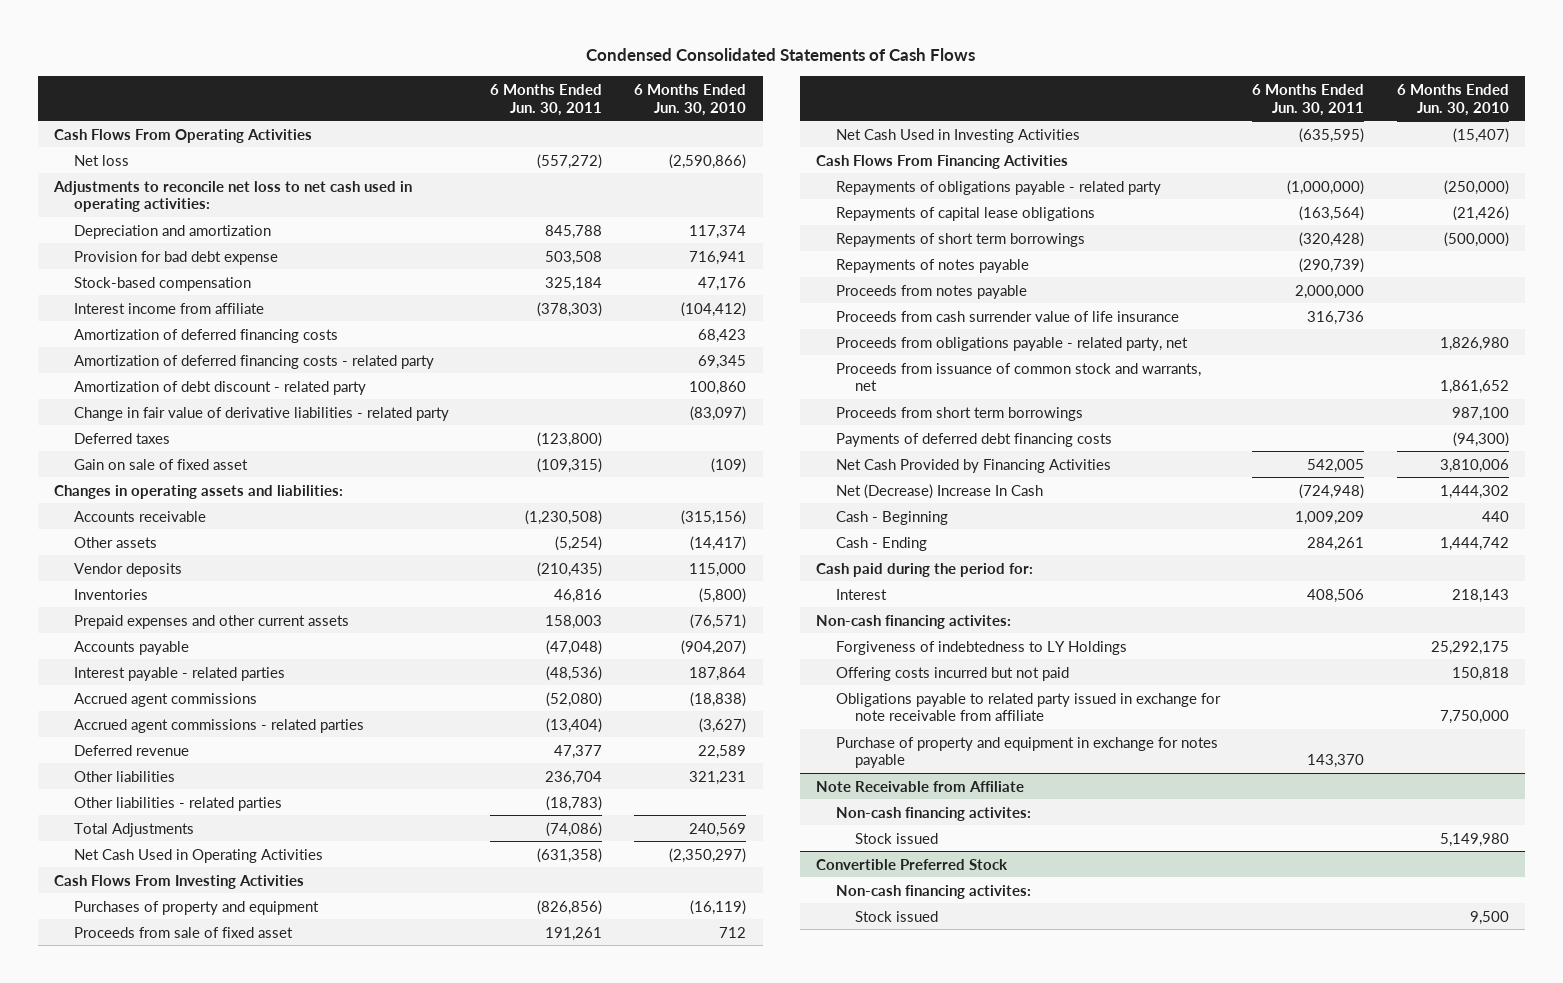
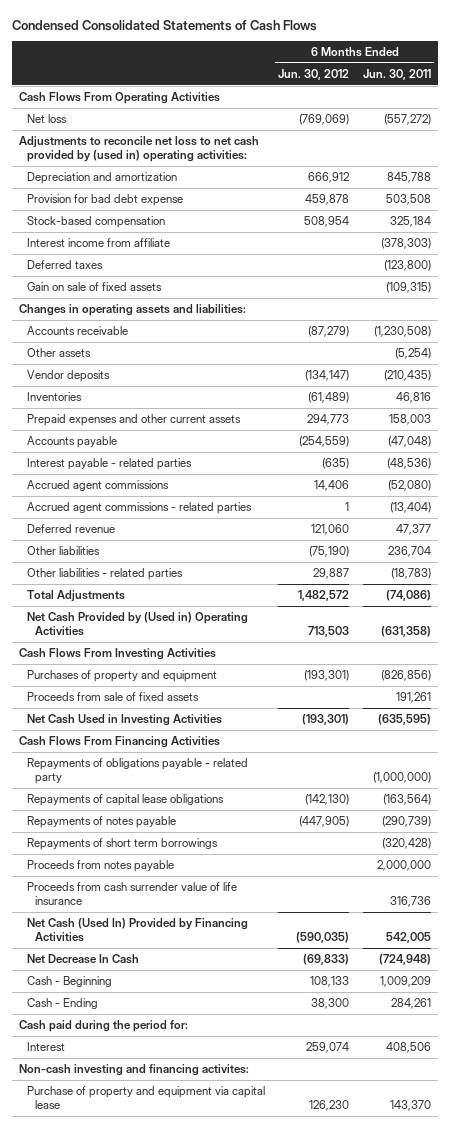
[634,83,747,116] 6 Months Ended Jun. 30, 2010 -> none
none -> [278,69,350,81] Jun. 30, 2012
[53,180,413,213] Adjustments to reconcile net loss to net cash used in operating activities: -> [18,136,259,163] Adjustments to reconcile net loss to net cash provided by (used in) operating activities:
[73,328,338,343] Amortization of deferred financing costs -> none
[73,354,434,369] Amortization of deferred financing costs - related party -> none
[73,380,366,395] Amortization of debt discount - related party -> none
[73,406,449,421] Change in fair value of derivative liabilities - related party -> none
[73,458,248,470] Gain on sale of fixed asset -> [26,282,162,292] Gain on sale of fixed assets
[73,848,323,863] Net Cash Used in Operating Activities -> [26,612,248,637] Net Cash Provided by (Used in) Operating Activities
[73,926,293,938] Proceeds from sale of fixed asset -> [26,692,199,702] Proceeds from sale of fixed assets
[835,232,1085,247] Repayments of short term borrowings -> [26,838,218,851] Repayments of short term borrowings
[835,336,1188,351] Proceeds from obligations payable - related party, net -> none
[835,362,1201,392] Proceeds from issuance of common stock and warrants, net -> none
[835,406,1083,421] Proceeds from short term borrowings -> none
[835,432,1112,447] Payments of deferred debt financing costs -> none
[835,458,1111,473] Net Cash Provided by Financing Activities -> [26,918,248,943] Net Cash (Used In) Provided by Financing Activities
[835,483,1043,499] Net (Decrease) Increase In Cash -> [26,954,139,965] Net Decrease In Cash
[835,640,1127,655] Forgiveness of indebtedness to LY Holdings -> none
[835,666,1069,681] Offering costs incurred but not paid -> none
[835,692,1221,722] Obligations payable to related party issued in exchange for note receivable from affiliate -> none
[816,780,1025,792] Note Receivable from Affiliate -> none
[835,806,1031,821] Non-cash financing activites: -> none
[855,832,939,844] Stock issued -> none
[816,858,1009,870] Convertible Preferred Stock -> none
[835,884,1031,899] Non-cash financing activites: -> none
[855,910,939,922] Stock issued -> none
[816,614,1012,629] Non-cash financing activites: -> [18,1064,249,1077] Non-cash investing and financing activites:
[835,736,1218,769] Purchase of property and equipment in exchange for notes payable -> [26,1086,265,1110] Purchase of property and equipment via capital lease

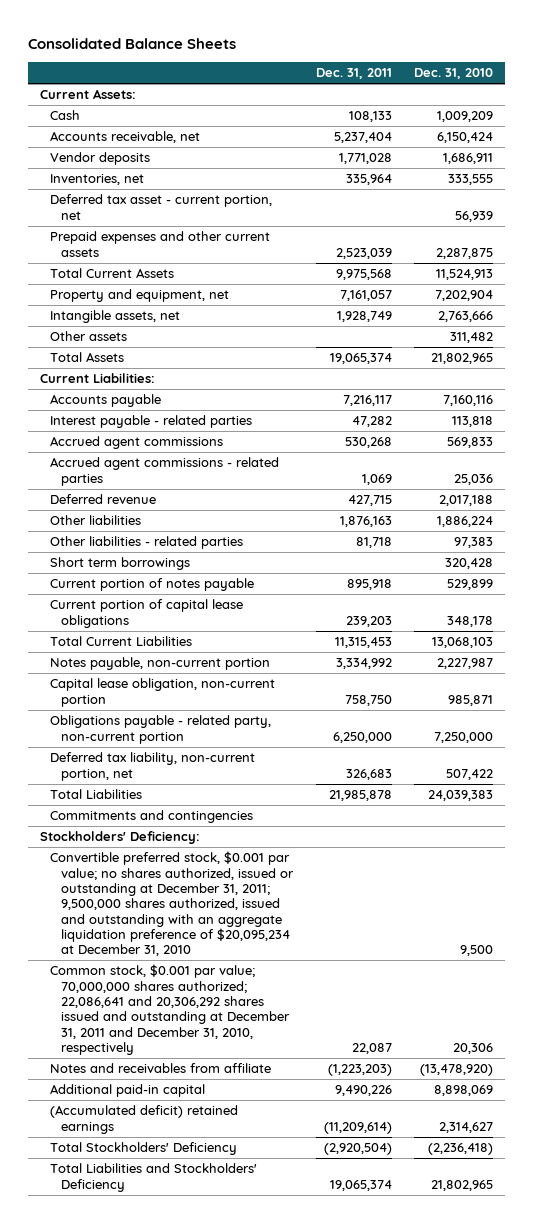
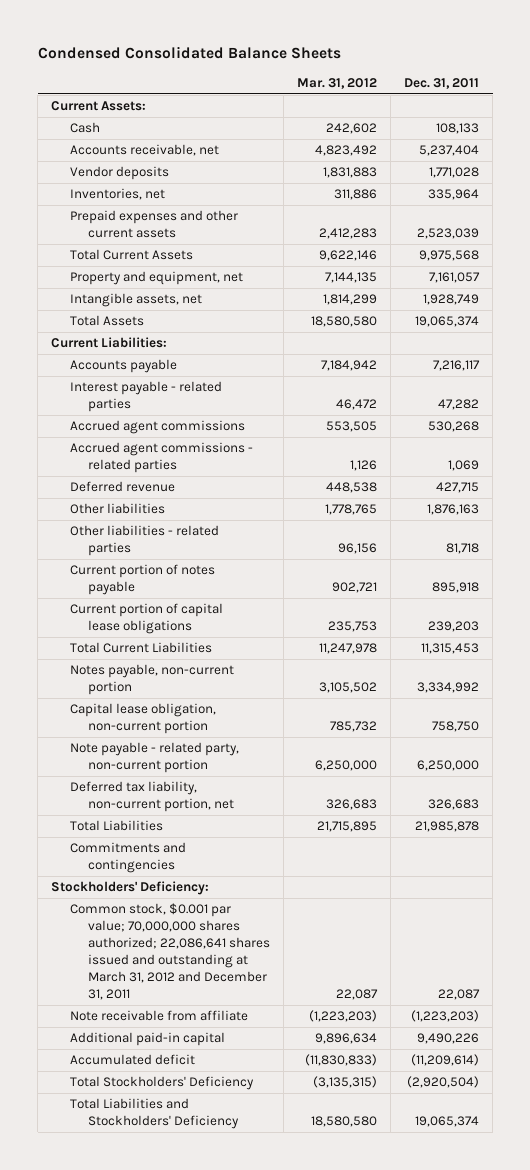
[28,37,237,49] Consolidated Balance Sheets -> [37,46,341,60] Condensed Consolidated Balance Sheets
[414,68,494,80] Dec. 31, 2010 -> none
none -> [297,77,378,89] Mar. 31, 2012
[50,194,273,220] Deferred tax asset - current portion, net -> none
[50,331,128,342] Other assets -> none
[50,557,191,571] Short term borrowings -> none
[50,715,272,744] Obligations payable - related party, non-current portion -> [69,742,239,774] Note payable - related party, non-current portion
[50,851,295,957] Convertible preferred stock, $0.001 par value; no shares authorized, issued or outstanding at December 31, 2011; 9,500,000 shares authorized, issued and outstanding with an aggregate liquidation preference of $20,095,234 at December 31, 2010 -> none
[50,964,291,1056] Common stock, $0.001 par value; 70,000,000 shares authorized; 22,086,641 and 20,306,292 shares issued and outstanding at December 31, 2011 and December 31, 2010, respectively -> [69,903,270,1000] Common stock, $0.001 par value; 70,000,000 shares authorized; 22,086,641 shares issued and outstanding at March 31, 2012 and December 31, 2011
[50,1063,272,1074] Notes and receivables from affiliate -> [69,1010,248,1022] Note receivable from affiliate
[50,1105,239,1134] (Accumulated deficit) retained earnings -> [69,1054,195,1066] Accumulated deficit

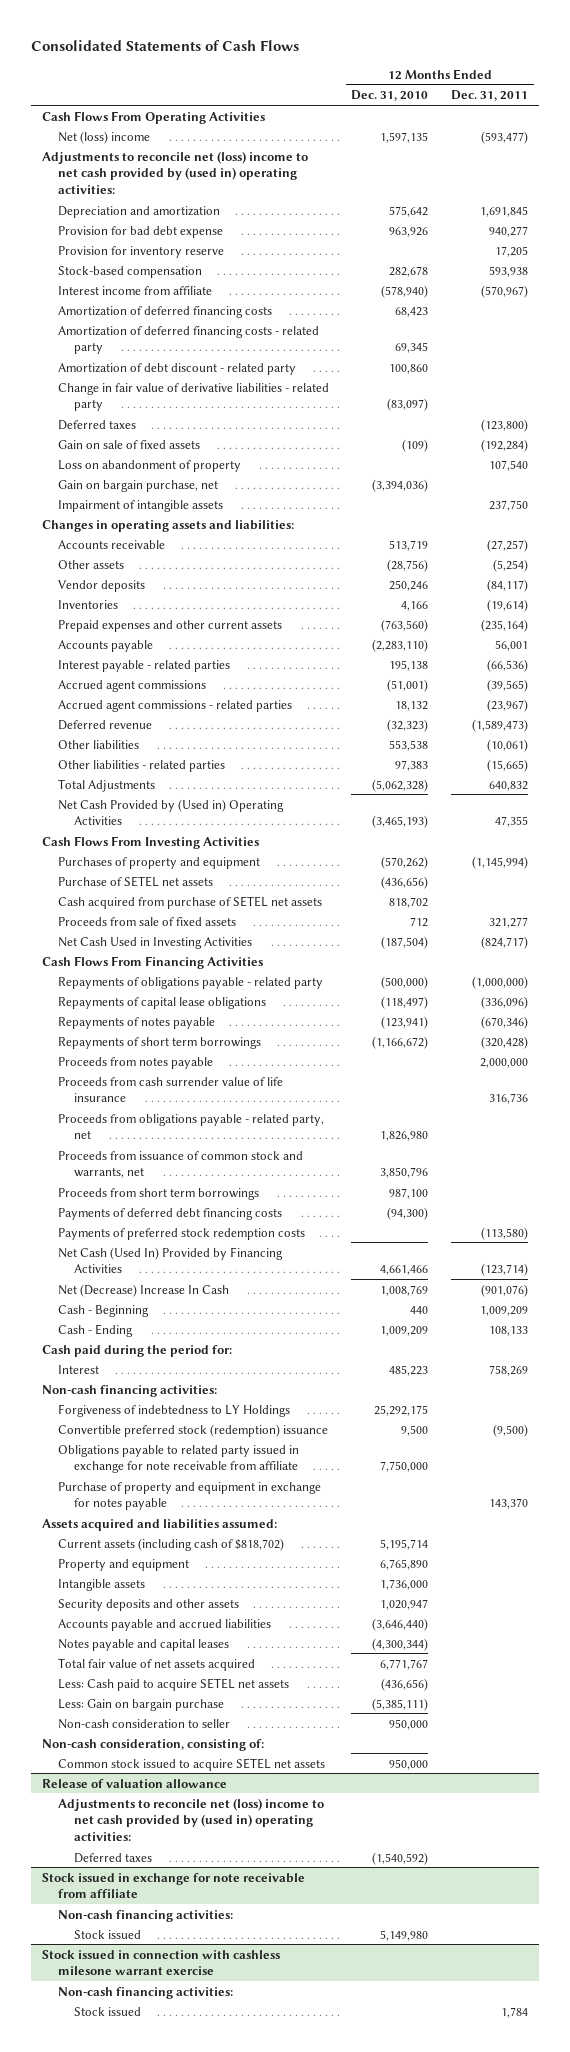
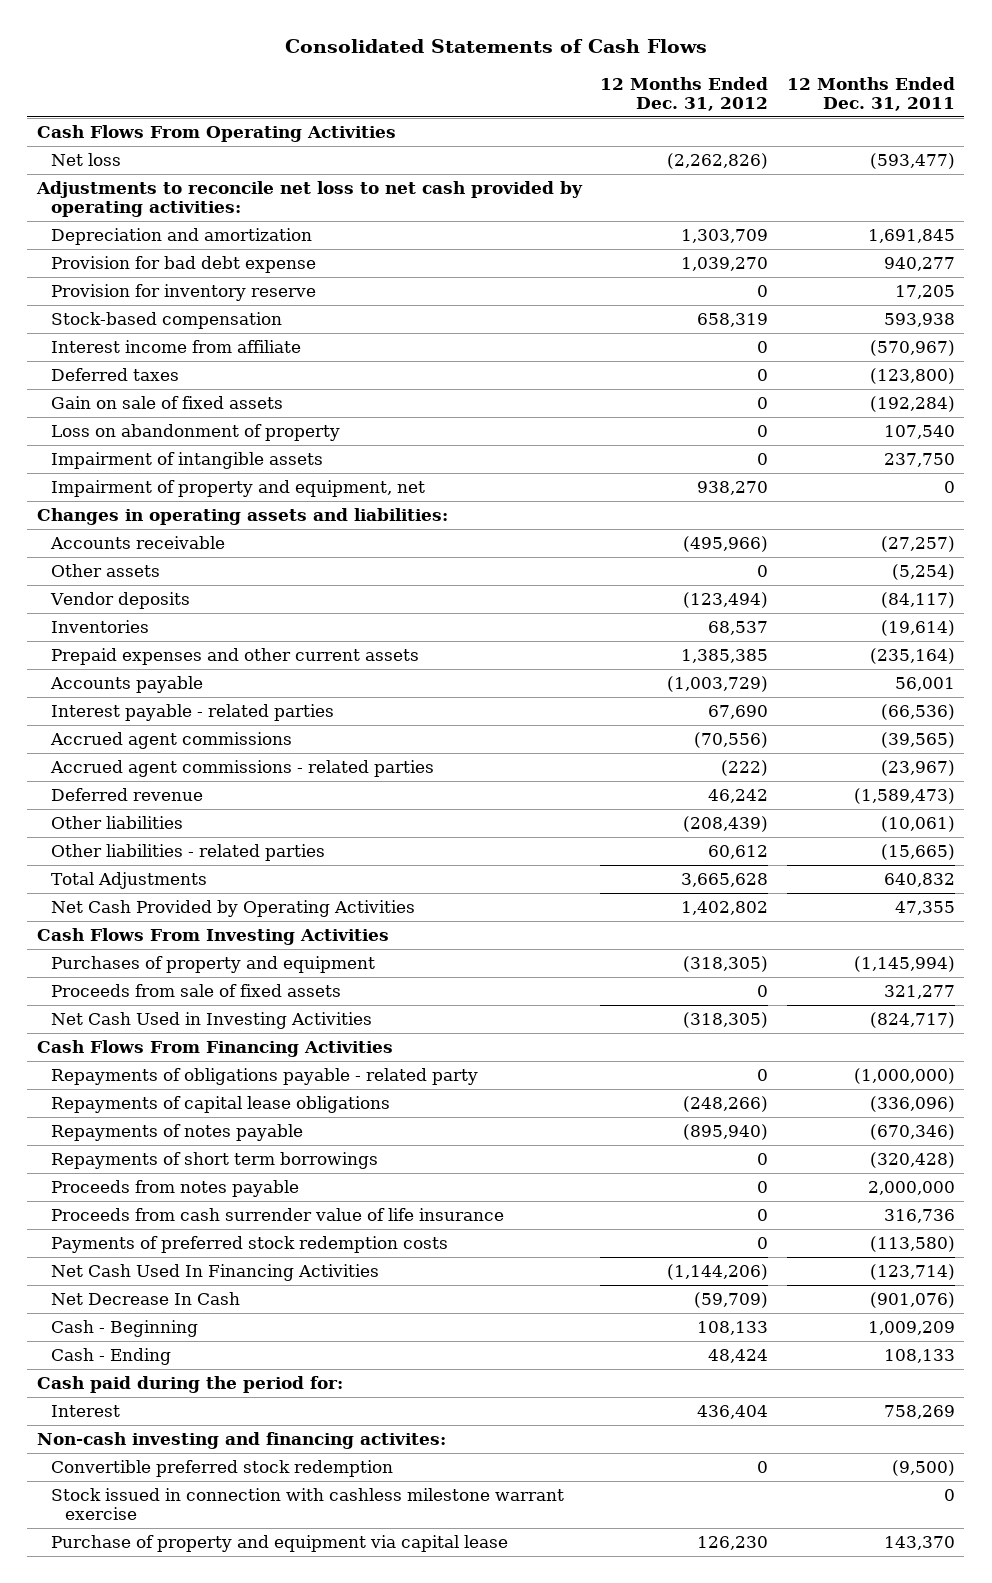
[351,90,429,102] Dec. 31, 2010 -> none
none -> [600,76,769,111] 12 Months Ended Dec. 31, 2012
[57,130,150,144] Net (loss) income -> [50,152,121,166] Net loss
[41,150,308,194] Adjustments to reconcile net (loss) income to net cash provided by (used in) operating activities: -> [35,180,583,218] Adjustments to reconcile net loss to net cash provided by operating activities:
[57,305,272,318] Amortization of deferred financing costs -> none
[57,325,319,355] Amortization of deferred financing costs - related party -> none
[57,362,296,375] Amortization of debt discount - related party -> none
[57,382,329,412] Change in fair value of derivative liabilities - related party -> none
[57,479,218,492] Gain on bargain purchase, net -> none
none -> [50,479,425,497] Impairment of property and equipment, net
[57,798,284,826] Net Cash Provided by (Used in) Operating Activities -> [50,899,415,917] Net Cash Provided by Operating Activities
[57,875,213,887] Purchase of SETEL net assets -> none
[57,895,322,909] Cash acquired from purchase of SETEL net assets -> none
[57,1113,324,1140] Proceeds from obligations payable - related party, net -> none
[57,1150,303,1179] Proceeds from issuance of common stock and warrants, net -> none
[57,1187,259,1200] Proceeds from short term borrowings -> none
[57,1207,282,1220] Payments of deferred debt financing costs -> none
[57,1246,283,1274] Net Cash (Used In) Provided by Financing Activities -> [50,1263,379,1281] Net Cash Used In Financing Activities
[57,1283,229,1297] Net (Decrease) Increase In Cash -> [50,1291,240,1305] Net Decrease In Cash
[41,1384,217,1397] Non-cash financing activities: -> none
[57,1403,290,1417] Forgiveness of indebtedness to LY Holdings -> none
[57,1444,299,1474] Obligations payable to related party issued in exchange for note receivable from affiliate -> none
[41,1518,277,1531] Assets acquired and liabilities assumed: -> none
[57,1537,284,1551] Current assets (including cash of $818,702) -> none
[57,1558,189,1571] Property and equipment -> none
[57,1578,145,1591] Intangible assets -> none
[57,1598,239,1611] Security deposits and other assets -> none
[57,1618,271,1631] Accounts payable and accrued liabilities -> none
[57,1638,229,1651] Notes payable and capital leases -> none
[57,1657,255,1671] Total fair value of net assets acquired -> none
[57,1677,289,1691] Less: Cash paid to acquire SETEL net assets -> none
[57,1698,224,1711] Less: Gain on bargain purchase -> none
[57,1718,230,1729] Non-cash consideration to seller -> none
[41,1738,264,1751] Non-cash consideration, consisting of: -> none
[57,1757,325,1771] Common stock issued to acquire SETEL net assets -> none
[41,1778,227,1788] Release of valuation allowance -> none
[57,1797,324,1841] Adjustments to reconcile net (loss) income to net cash provided by (used in) operating activities: -> none
[73,1852,152,1863] Deferred taxes -> none
[41,1872,305,1899] Stock issued in exchange for note receivable from affiliate -> none
[57,1909,233,1922] Non-cash financing activities: -> none
[73,1929,141,1939] Stock issued -> none
[41,1949,280,1976] Stock issued in connection with cashless milesone warrant exercise -> none
[57,1986,233,1999] Non-cash financing activities: -> none
[73,2006,141,2016] Stock issued -> none
none -> [36,1431,446,1449] Non-cash investing and financing activites:
[57,1423,328,1437] Convertible preferred stock (redemption) issuance -> [50,1459,393,1477] Convertible preferred stock redemption
none -> [50,1487,564,1521] Stock issued in connection with cashless milestone warrant exercise
[57,1481,321,1511] Purchase of property and equipment in exchange for notes payable -> [50,1534,508,1552] Purchase of property and equipment via capital lease

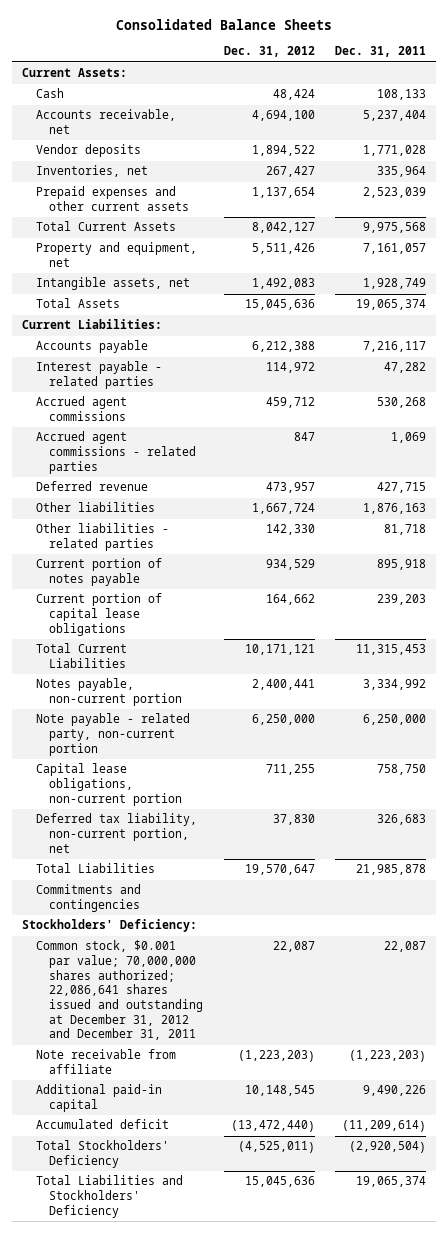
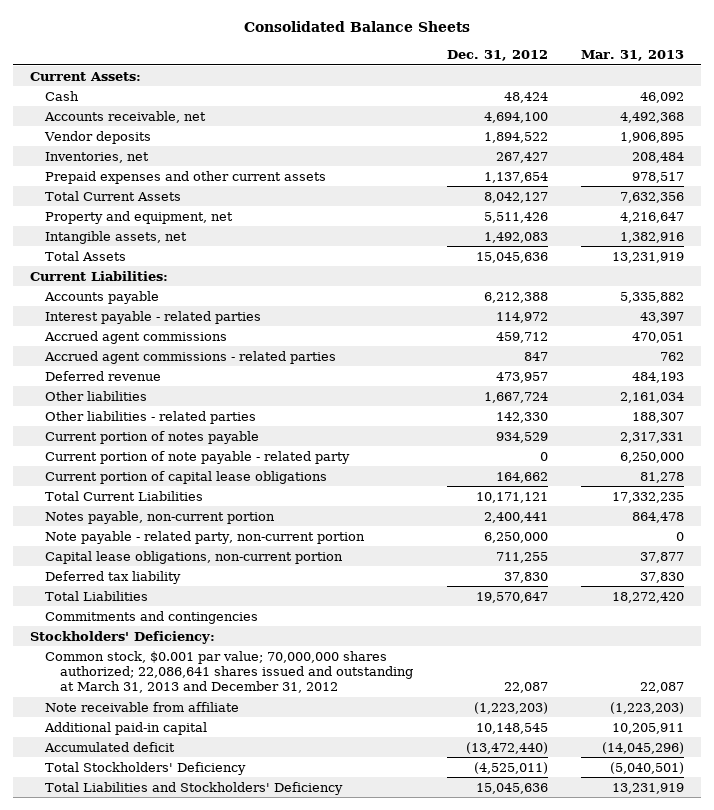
[335,46,427,58] Dec. 31, 2011 -> none
none -> [581,50,685,62] Mar. 31, 2013
none -> [45,450,351,464] Current portion of note payable - related party
[35,813,197,853] Deferred tax liability, non-current portion, net -> [45,570,182,584] Deferred tax liability
[35,940,204,1041] Common stock, $0.001 par value; 70,000,000 shares authorized; 22,086,641 shares issued and outstanding at December 31, 2012 and December 31, 2011 -> [45,650,414,694] Common stock, $0.001 par value; 70,000,000 shares authorized; 22,086,641 shares issued and outstanding at March 31, 2013 and December 31, 2012

